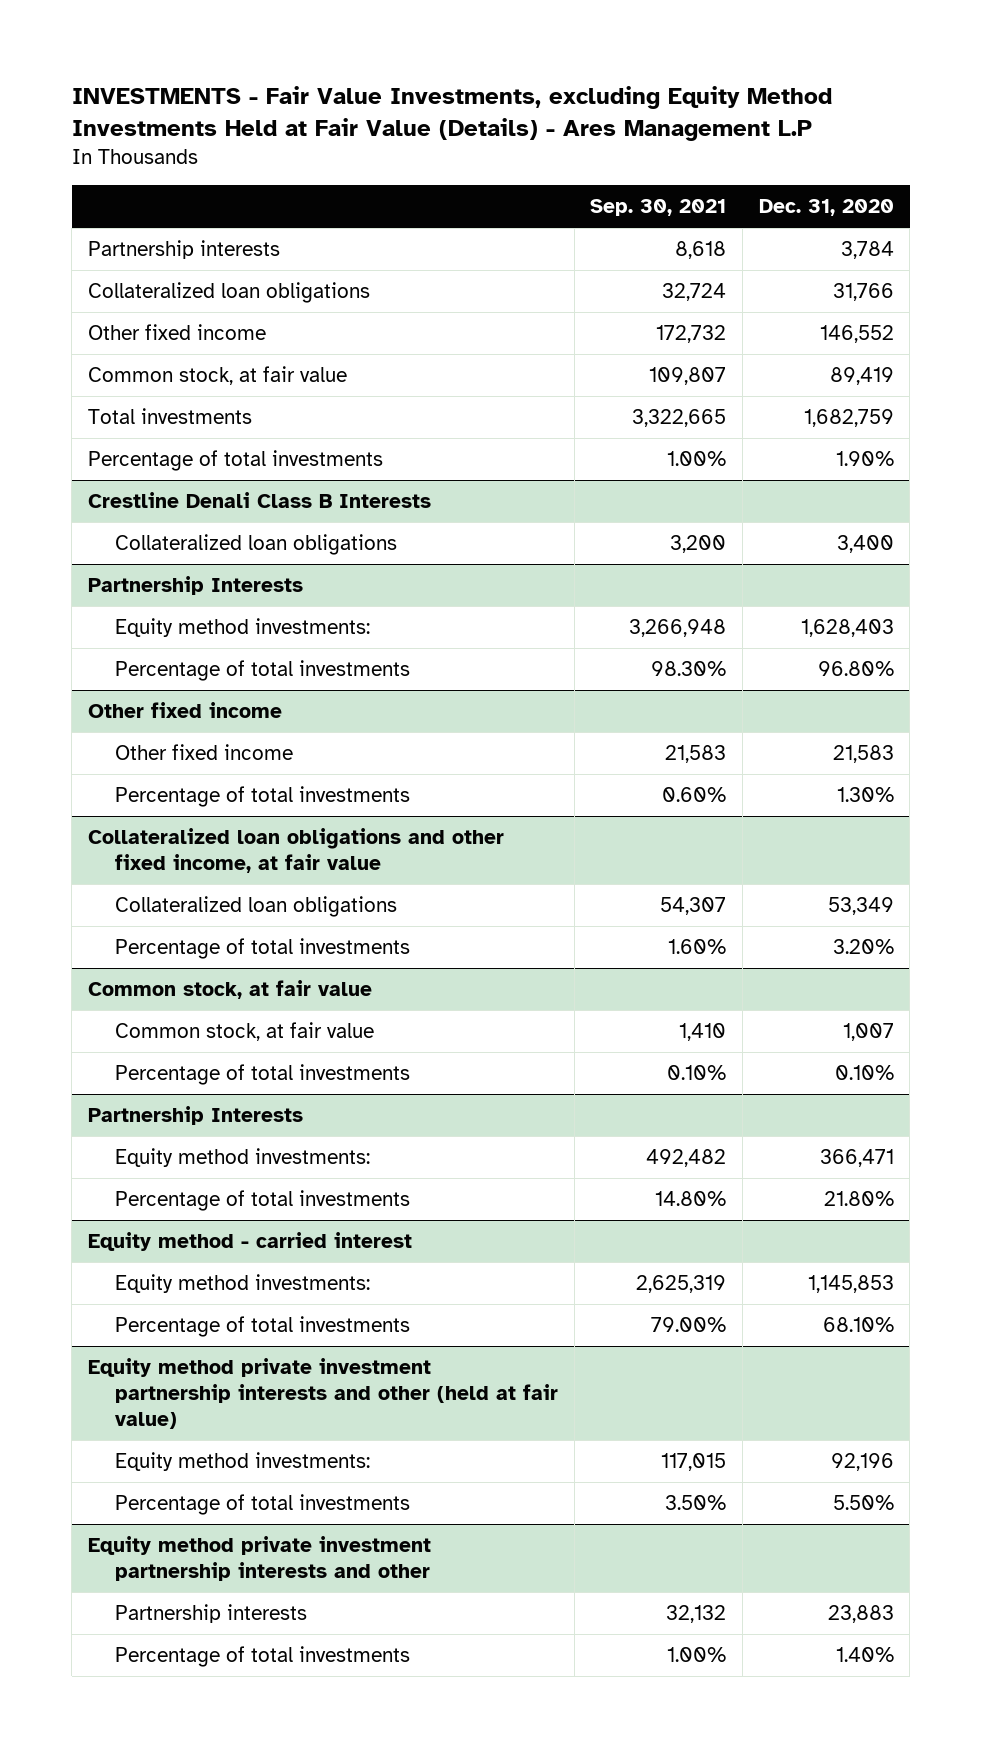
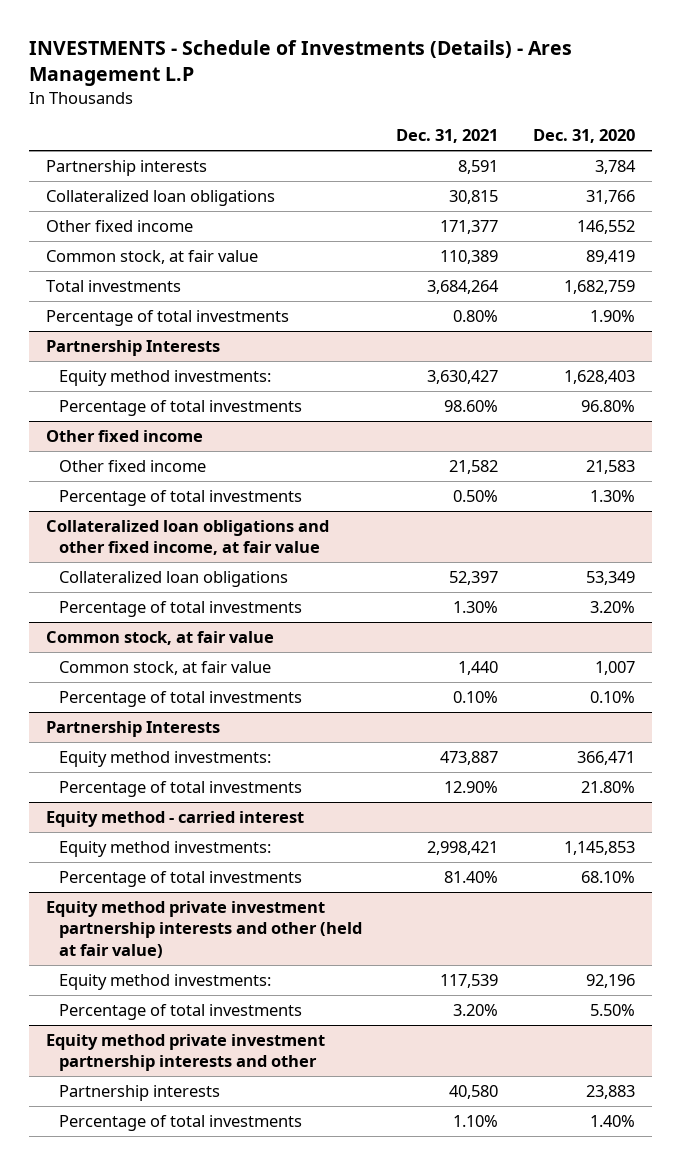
[71,86,832,142] INVESTMENTS - Fair Value Investments, excluding Equity Method Investments Held at Fair Value (Details) - Ares Management L.P -> [29,40,573,87] INVESTMENTS - Schedule of Investments (Details) - Ares Management L.P
[590,199,727,217] Sep. 30, 2021 -> none
none -> [396,129,499,144] Dec. 31, 2021
[88,492,432,509] Crestline Denali Class B Interests -> none
[115,534,398,556] Collateralized loan obligations -> none

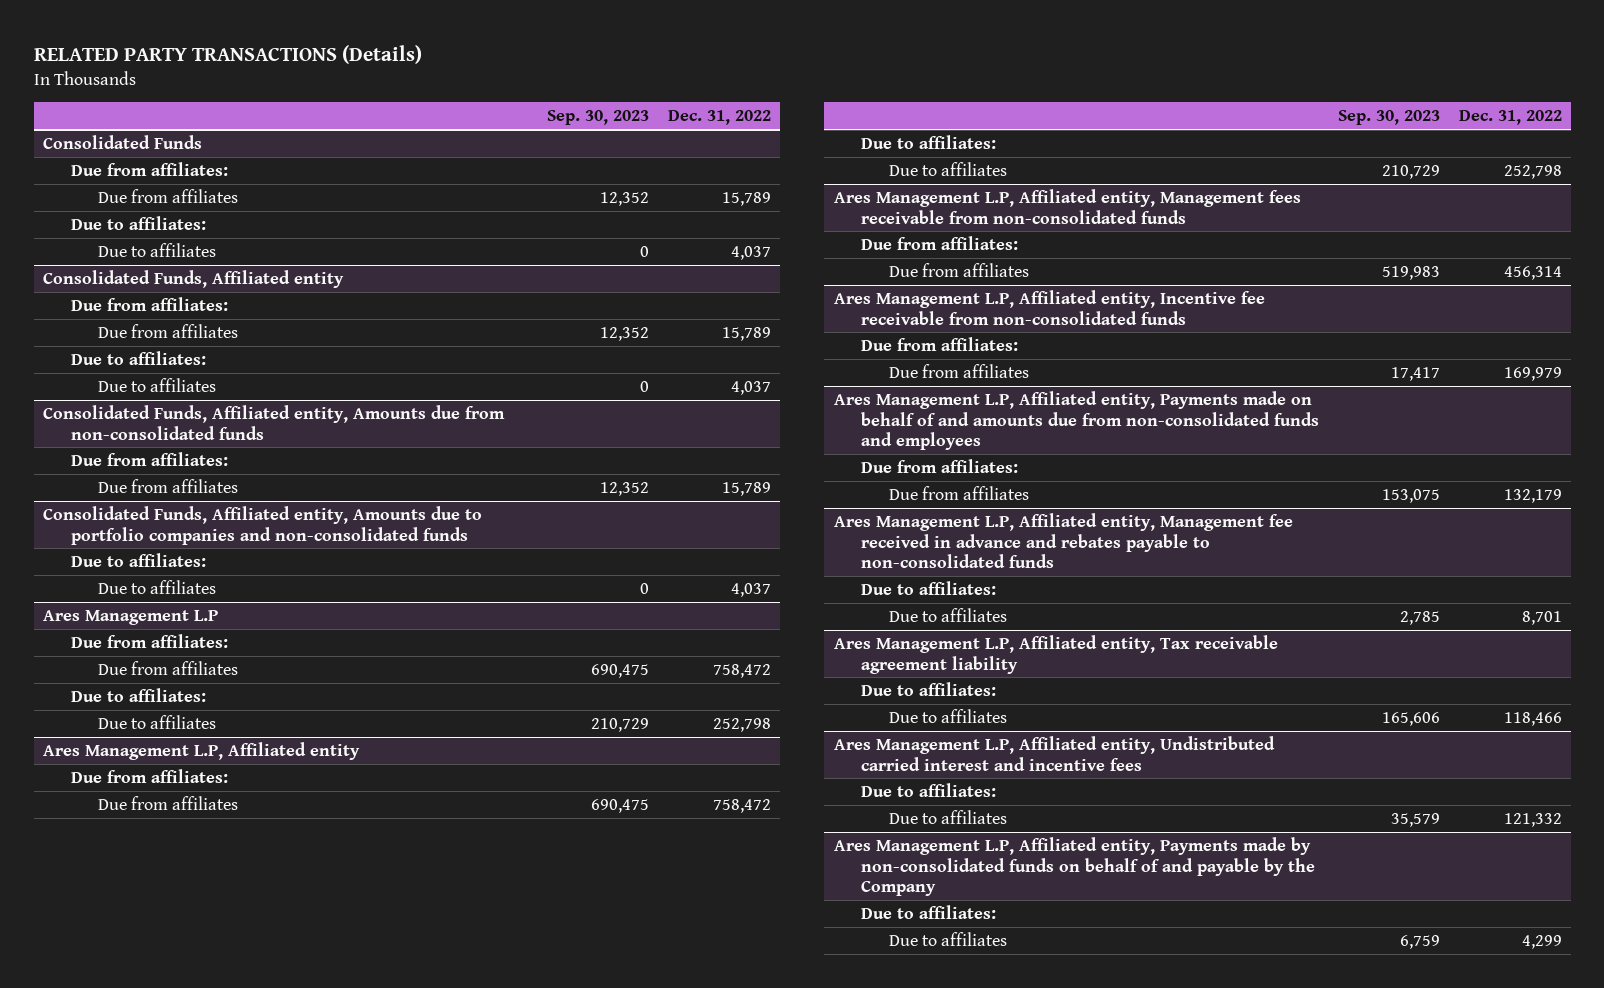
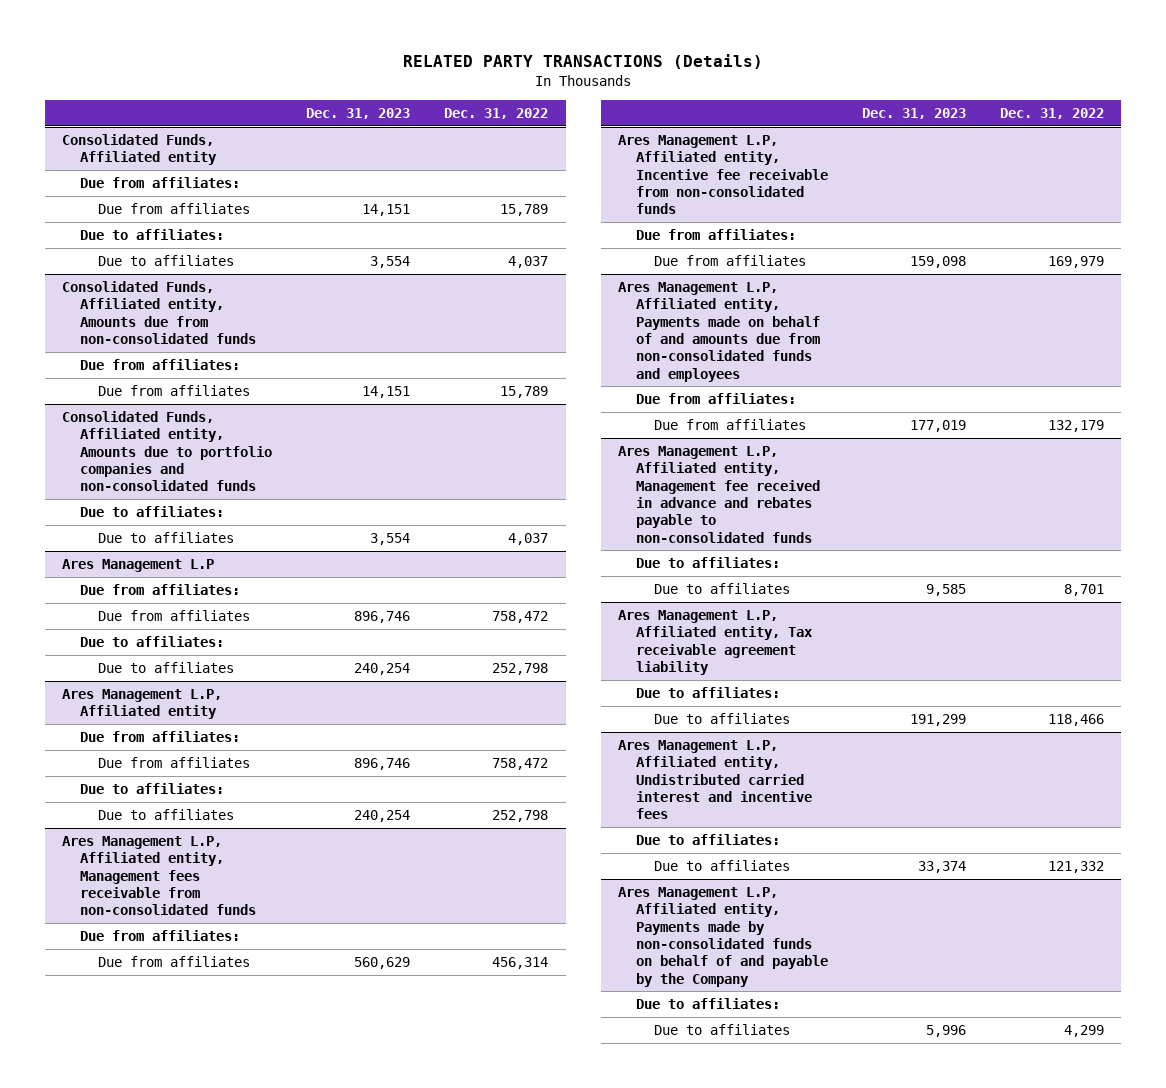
[547,110,650,126] Sep. 30, 2023 -> none
none -> [306,108,411,120] Dec. 31, 2023
[42,134,202,149] Consolidated Funds -> none
[70,161,228,176] Due from affiliates: -> none
[98,188,239,203] Due from affiliates -> none
[70,215,206,230] Due to affiliates: -> none
[98,242,217,257] Due to affiliates -> none

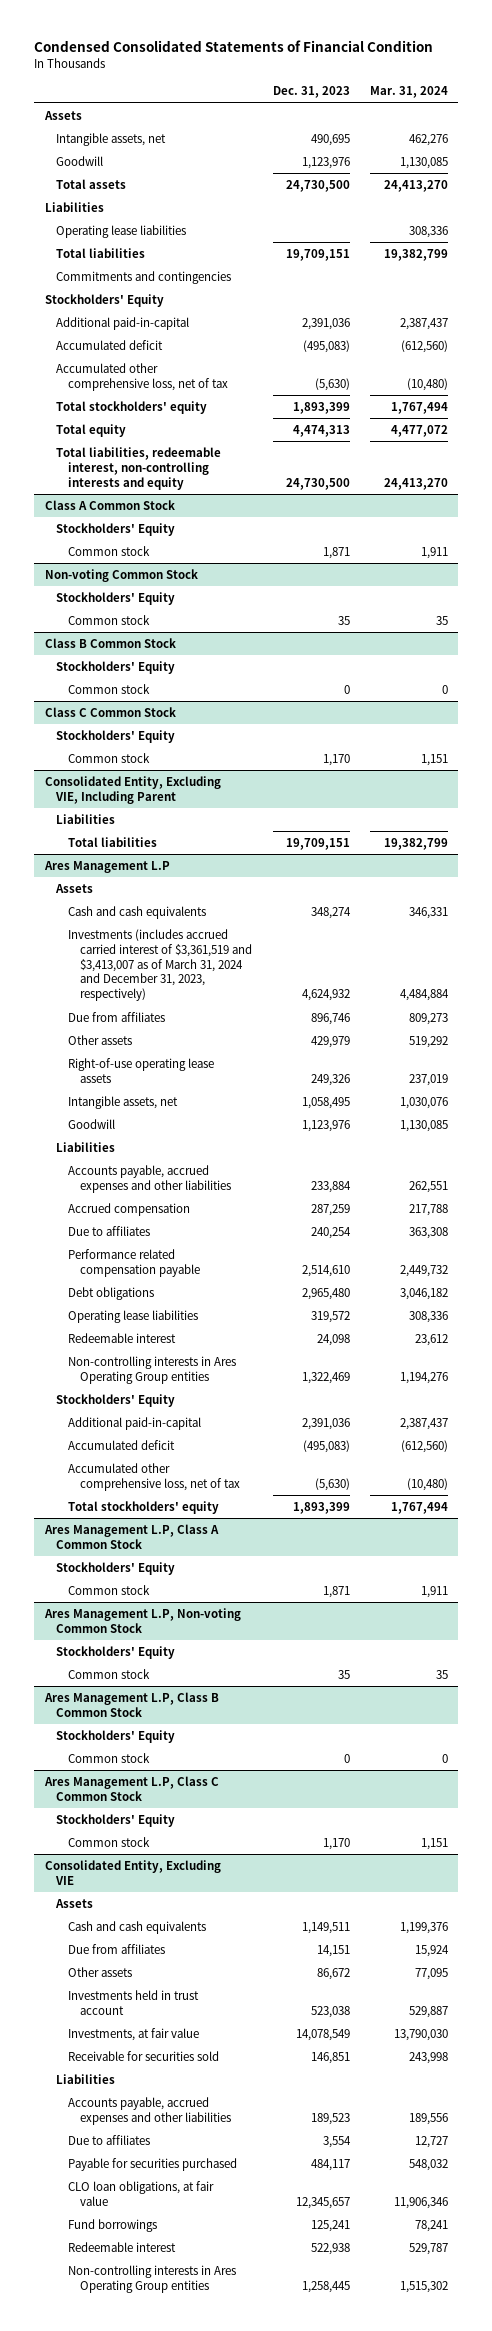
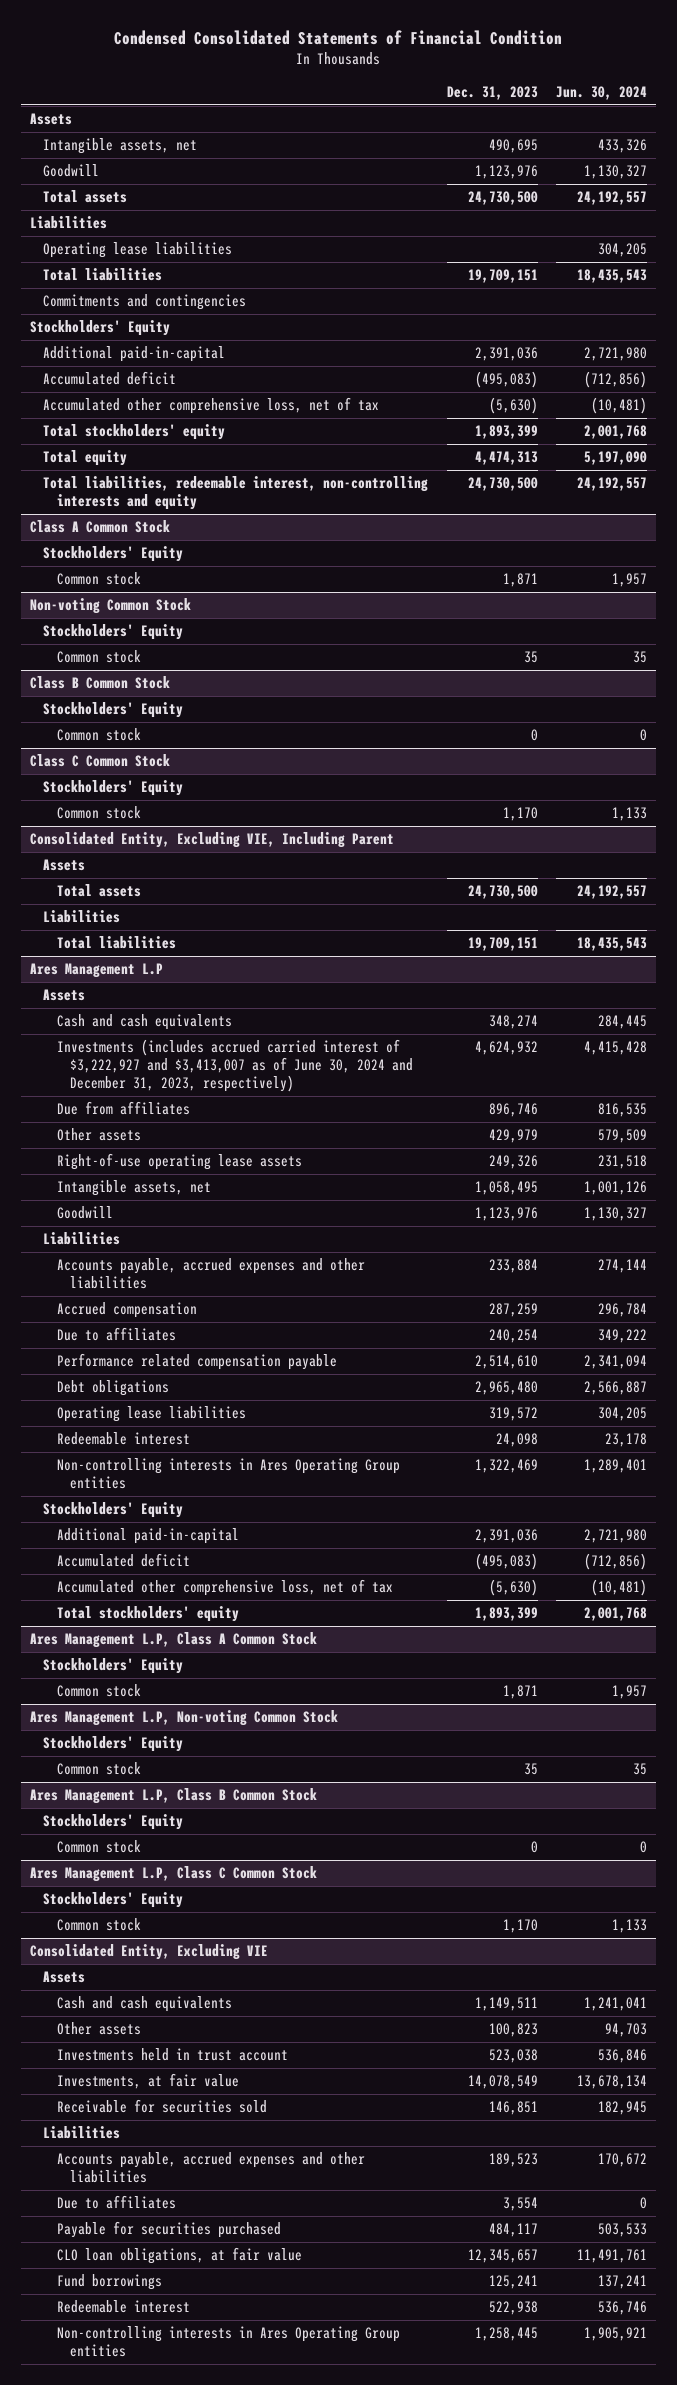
[369,86,448,99] Mar. 31, 2024 -> none
none -> [555,85,647,100] Jun. 30, 2024
none -> [43,859,86,872] Assets
none -> [56,884,141,898] Total assets
[68,928,253,1002] Investments (includes accrued carried interest of $3,361,519 and $3,413,007 as of March 31, 2024 and December 31, 2023, respectively) -> [56,1039,414,1093] Investments (includes accrued carried interest of $3,222,927 and $3,413,007 as of June 30, 2024 and December 31, 2023, respectively)
[68,1943,166,1954] Due from affiliates -> none
[316,1967,350,1980] 86,672 -> [488,2023,538,2038] 100,823

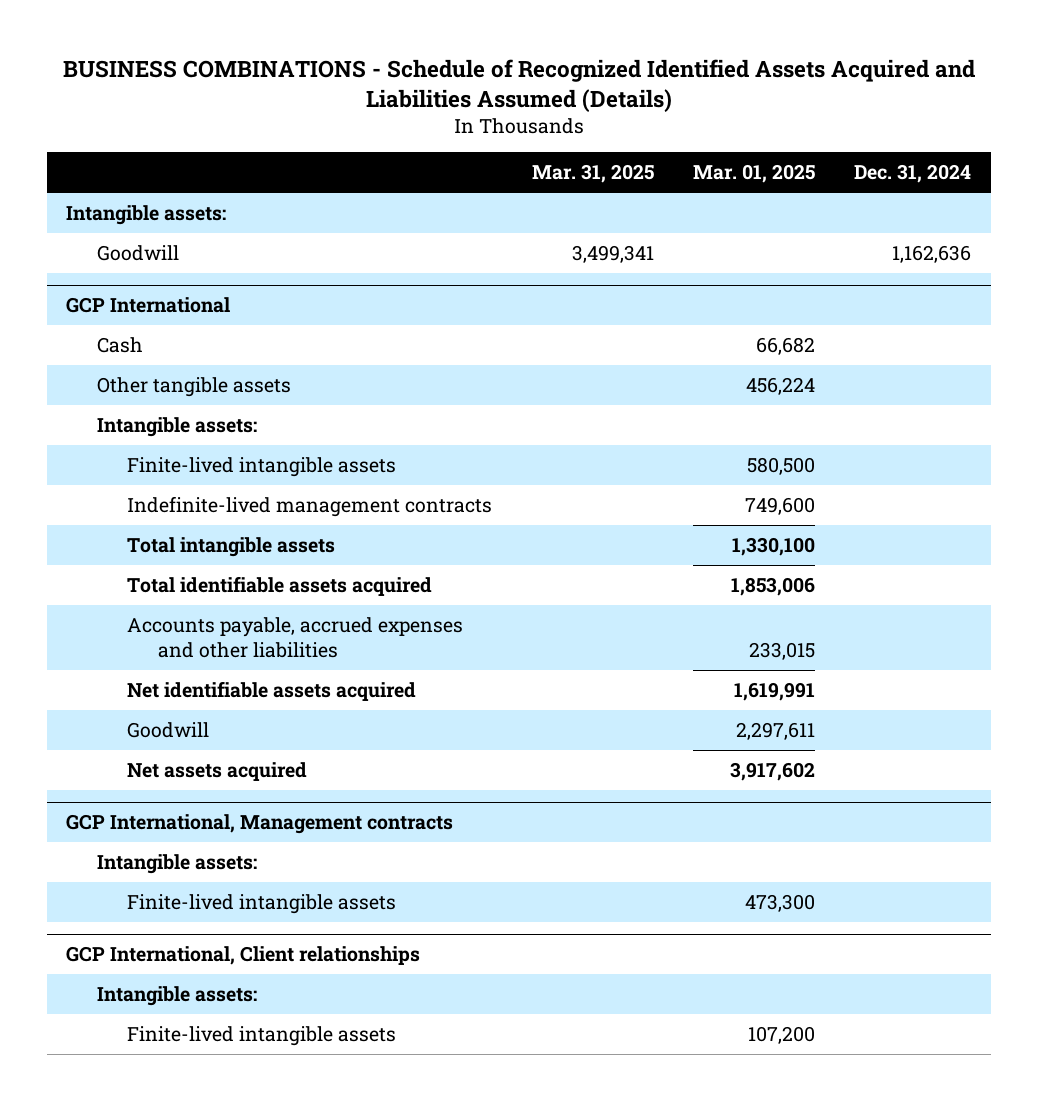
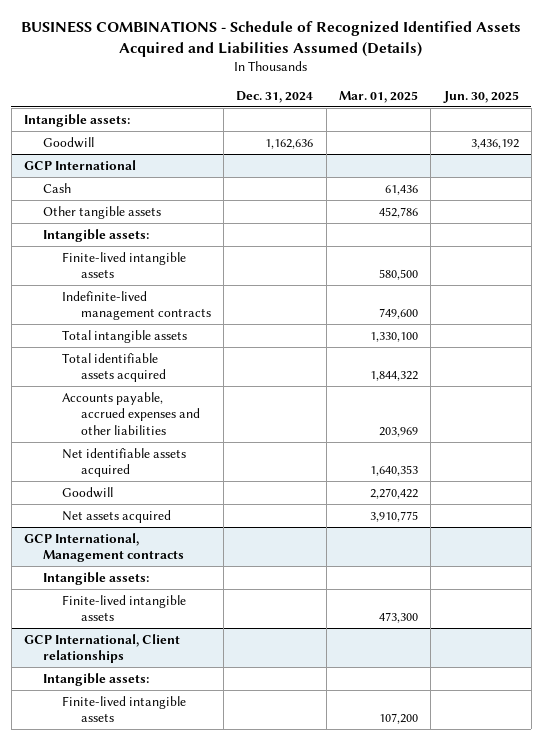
[531,164,654,184] Mar. 31, 2025 -> none
none -> [442,91,519,104] Jun. 30, 2025
[755,336,815,355] 66,682 -> [385,184,419,195] 61,436
[745,376,815,395] 456,224 -> [379,206,419,218] 452,786
[730,576,815,596] 1,853,006 -> [370,371,419,382] 1,844,322
[748,642,815,661] 233,015 -> [379,427,419,438] 203,969
[733,681,815,701] 1,619,991 -> [370,465,419,477] 1,640,353
[735,721,815,740] 2,297,611 -> [370,487,419,499] 2,270,422
[729,761,815,781] 3,917,602 -> [370,510,419,522] 3,910,775

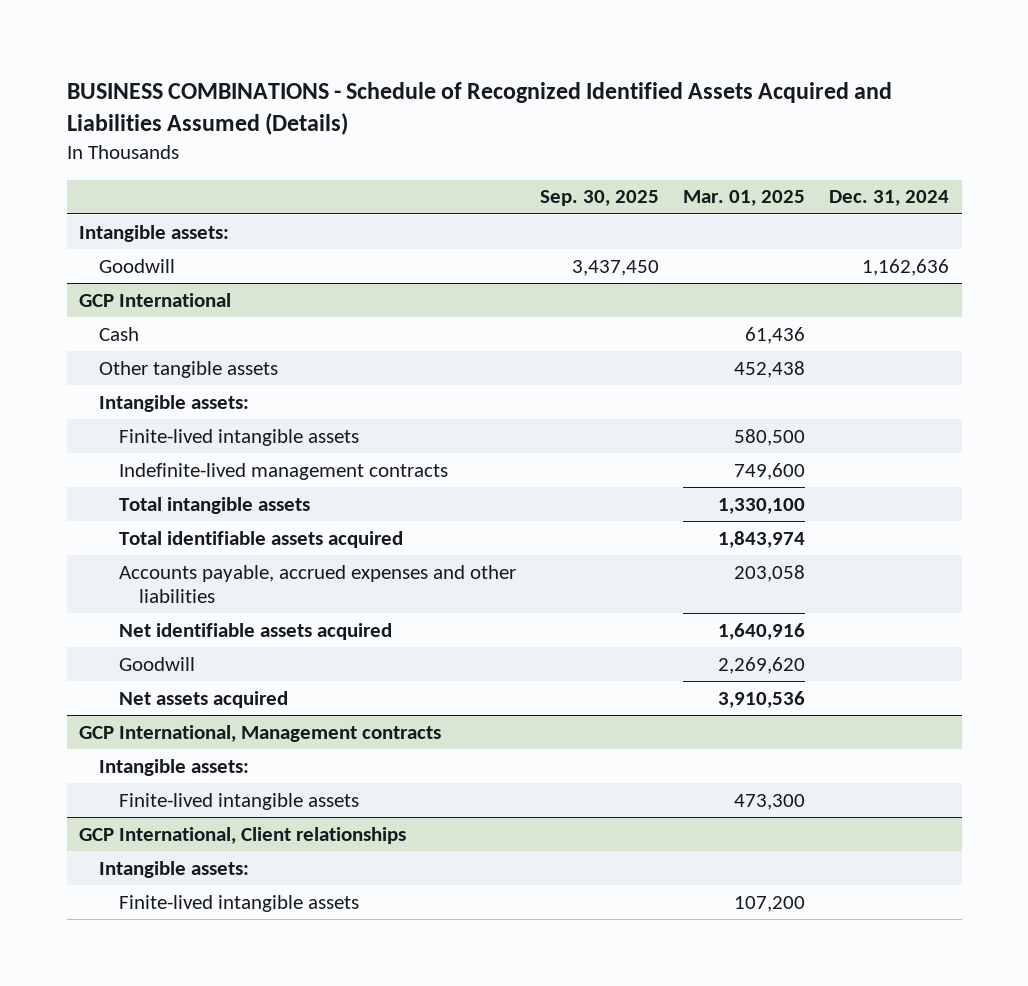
[442,91,519,104] Jun. 30, 2025 -> none
none -> [540,190,660,207] Sep. 30, 2025
[379,206,419,218] 452,786 -> [734,360,806,378] 452,438
[370,371,419,382] 1,844,322 -> [718,530,806,548] 1,843,974
[379,427,419,438] 203,969 -> [734,564,806,582] 203,058
[370,465,419,477] 1,640,353 -> [718,622,806,640] 1,640,916
[370,487,419,499] 2,270,422 -> [718,656,806,674] 2,269,620
[370,510,419,522] 3,910,775 -> [718,690,806,708] 3,910,536

